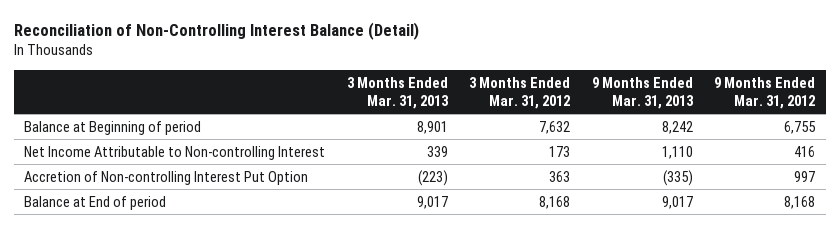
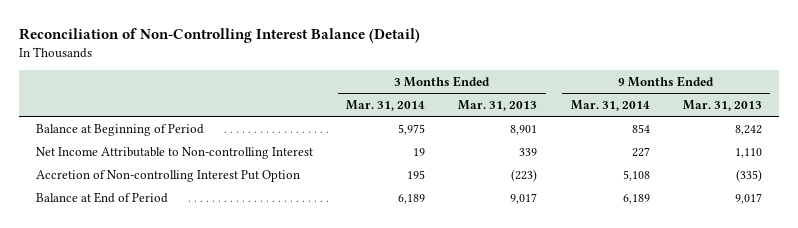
[469,76,571,109] 3 Months Ended Mar. 31, 2012 -> none
[714,76,816,109] 9 Months Ended Mar. 31, 2012 -> none
none -> [345,100,425,112] Mar. 31, 2014
none -> [570,100,650,112] Mar. 31, 2014
[24,120,202,135] Balance at Beginning of period -> [35,123,204,136] Balance at Beginning of Period
[24,195,167,210] Balance at End of period -> [35,191,168,203] Balance at End of Period

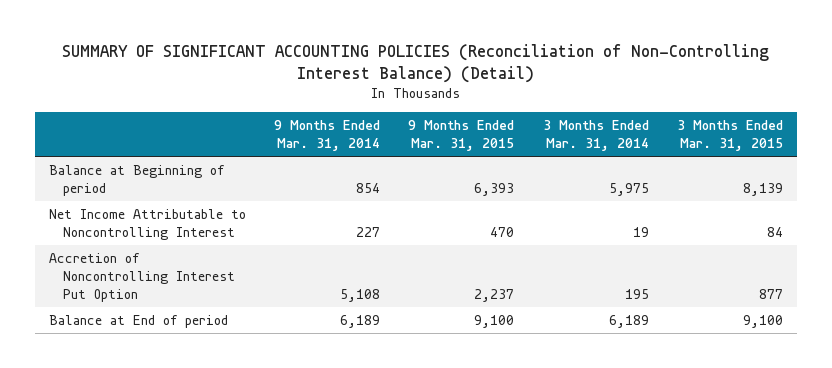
[18,28,420,44] Reconciliation of Non-Controlling Interest Balance (Detail) -> [61,43,769,83] SUMMARY OF SIGNIFICANT ACCOUNTING POLICIES (Reconciliation of Non-Controlling Interest Balance) (Detail)
[458,100,538,112] Mar. 31, 2013 -> none
[683,100,763,112] Mar. 31, 2013 -> none
none -> [408,120,515,152] 9 Months Ended Mar. 31, 2015
none -> [676,120,783,152] 3 Months Ended Mar. 31, 2015
[35,123,204,136] Balance at Beginning of Period -> [48,164,225,196] Balance at Beginning of period
[35,146,313,159] Net Income Attributable to Non-controlling Interest -> [48,208,246,240] Net Income Attributable to Noncontrolling Interest
[35,169,300,182] Accretion of Non-controlling Interest Put Option -> [48,252,235,302] Accretion of Noncontrolling Interest Put Option
[35,191,168,203] Balance at End of Period -> [48,314,228,328] Balance at End of period

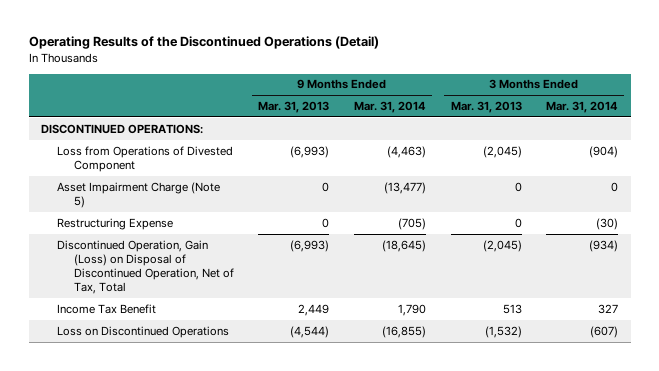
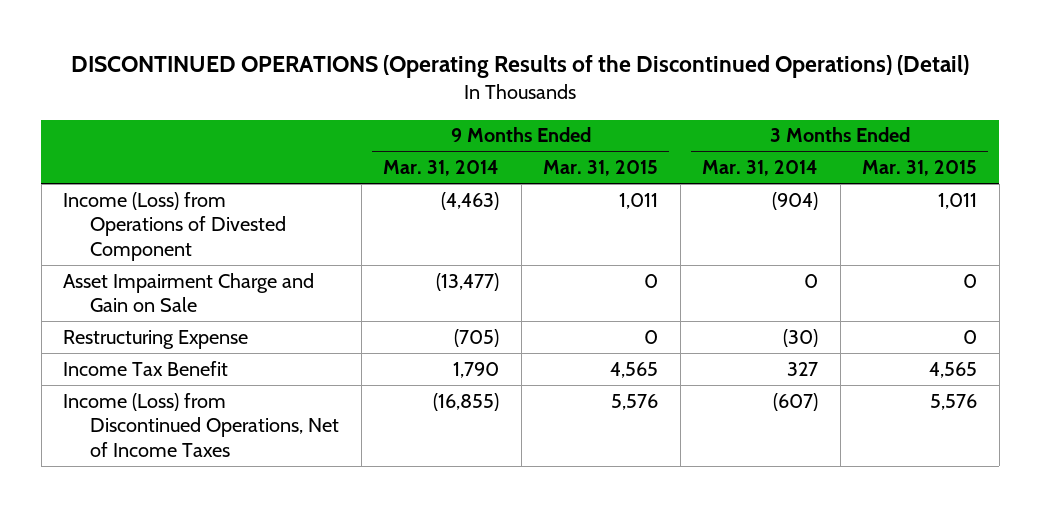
[28,36,379,50] Operating Results of the Discontinued Operations (Detail) -> [71,55,970,79] DISCONTINUED OPERATIONS (Operating Results of the Discontinued Operations) (Detail)
[258,101,330,114] Mar. 31, 2013 -> none
[450,101,522,114] Mar. 31, 2013 -> none
none -> [543,160,659,177] Mar. 31, 2015
none -> [862,160,978,177] Mar. 31, 2015
[40,123,203,134] DISCONTINUED OPERATIONS: -> none
[57,145,234,172] Loss from Operations of Divested Component -> [63,191,287,261] Income (Loss) from Operations of Divested Component
[57,181,221,208] Asset Impairment Charge (Note 5) -> [63,272,315,313] Asset Impairment Charge and Gain on Sale
[57,239,234,294] Discontinued Operation, Gain (Loss) on Disposal of Discontinued Operation, Net of Tax, Total -> none
[57,325,230,338] Loss on Discontinued Operations -> [63,392,340,457] Income (Loss) from Discontinued Operations, Net of Income Taxes

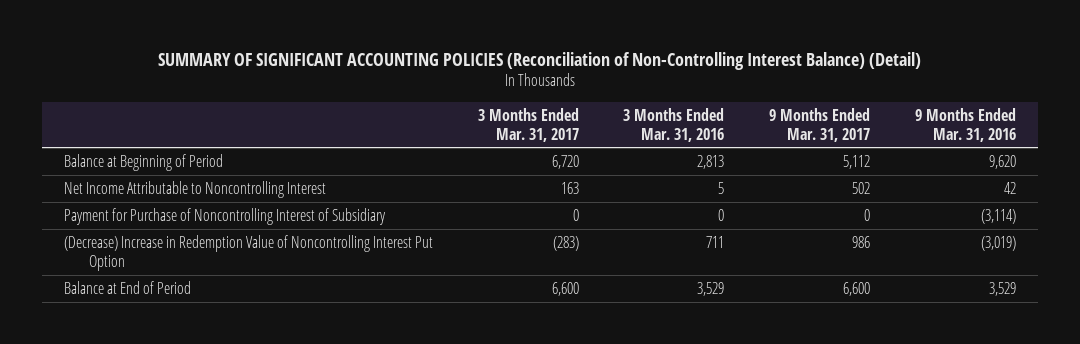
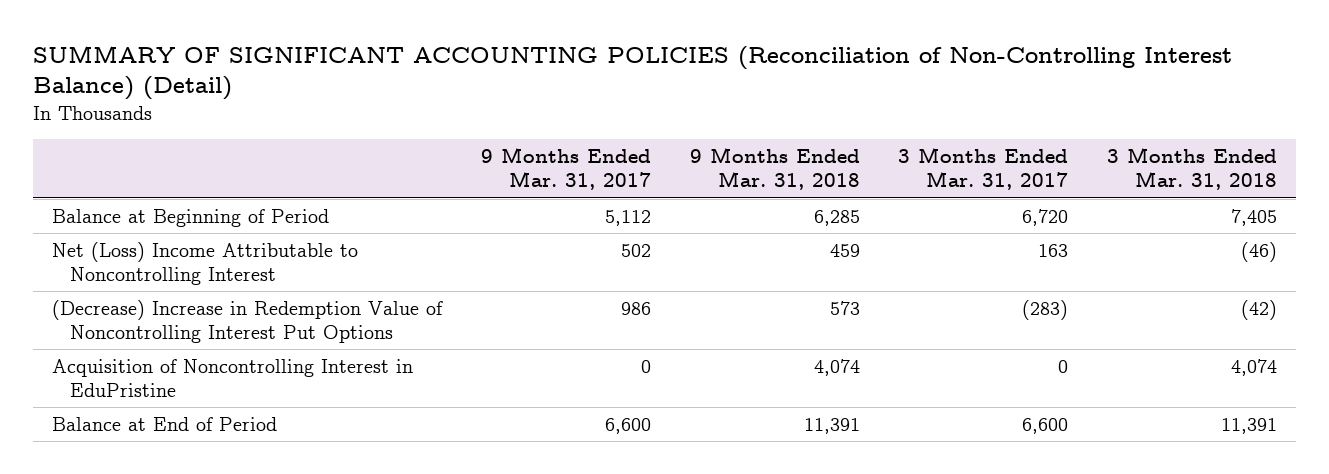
[623,107,725,142] 3 Months Ended Mar. 31, 2016 -> none
[914,107,1016,142] 9 Months Ended Mar. 31, 2016 -> none
none -> [689,147,860,191] 9 Months Ended Mar. 31, 2018
none -> [1107,147,1278,191] 3 Months Ended Mar. 31, 2018
[64,207,387,225] Payment for Purchase of Noncontrolling Interest of Subsidiary -> none
[64,180,327,198] Net Income Attributable to Noncontrolling Interest -> [52,241,359,285] Net (Loss) Income Attributable to Noncontrolling Interest
[64,234,434,271] (Decrease) Increase in Redemption Value of Noncontrolling Interest Put Option -> [52,299,444,343] (Decrease) Increase in Redemption Value of Noncontrolling Interest Put Options
none -> [52,358,414,397] Acquisition of Noncontrolling Interest in EduPristine

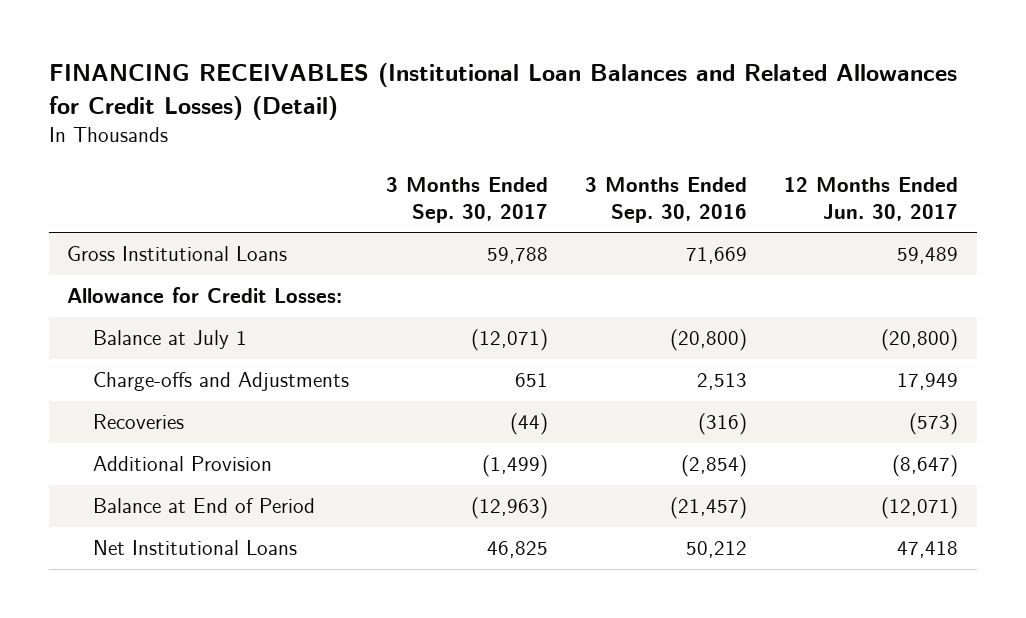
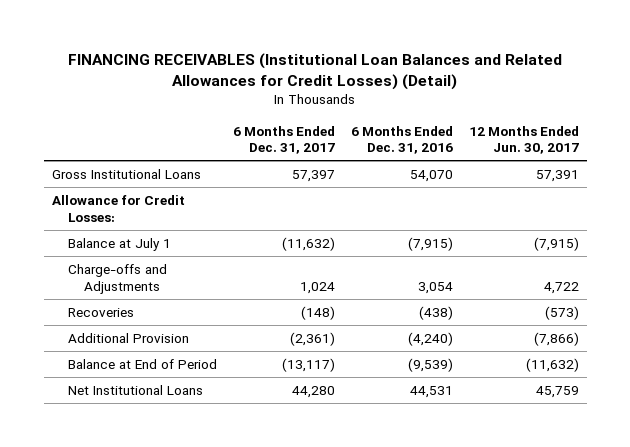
[386,176,549,223] 3 Months Ended Sep. 30, 2017 -> none
[585,176,748,223] 3 Months Ended Sep. 30, 2016 -> none
none -> [232,125,335,155] 6 Months Ended Dec. 31, 2017
none -> [350,125,453,155] 6 Months Ended Dec. 31, 2016
[897,247,959,265] 59,489 -> [535,169,579,182] 57,391
[881,329,959,352] (20,800) -> [533,236,579,251] (7,915)
[897,373,959,391] 17,949 -> [543,281,579,294] 4,722
[892,455,959,478] (8,647) -> [533,331,579,346] (7,866)
[881,497,959,520] (12,071) -> [525,357,579,372] (11,632)
[897,541,959,559] 47,418 -> [535,385,579,398] 45,759

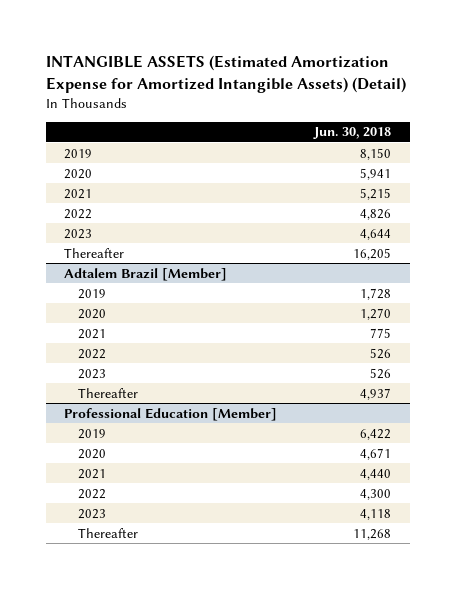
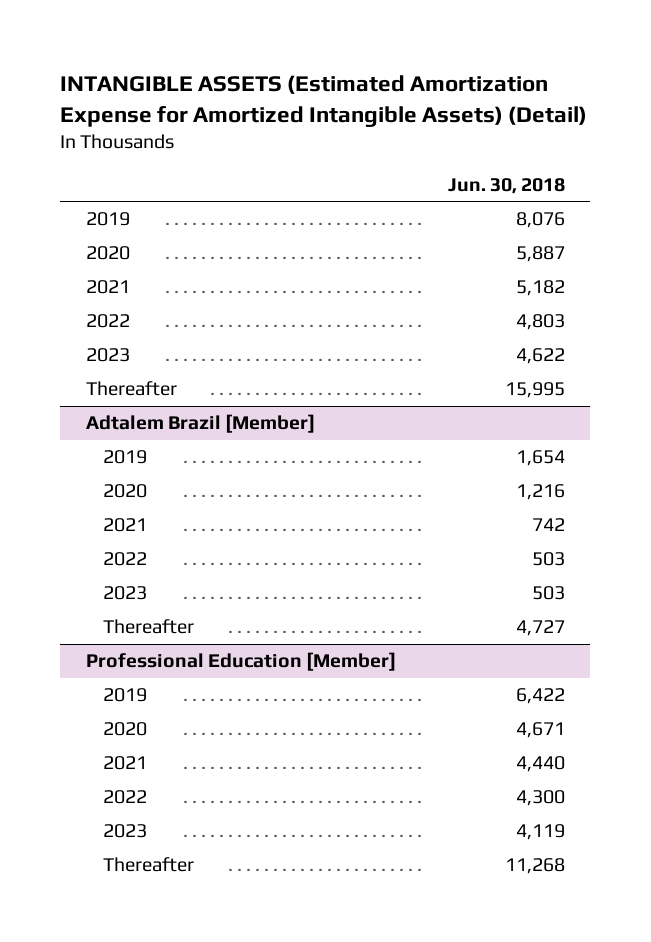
[360,147,392,160] 8,150 -> [515,212,565,229] 8,076
[360,167,392,180] 5,941 -> [515,246,565,263] 5,887
[360,187,392,200] 5,215 -> [515,280,565,297] 5,182
[360,208,392,220] 4,826 -> [515,314,565,331] 4,803
[360,228,392,240] 4,644 -> [515,348,565,365] 4,622
[353,247,392,260] 16,205 -> [504,382,565,399] 15,995
[360,287,392,300] 1,728 -> [515,450,565,467] 1,654
[360,307,392,320] 1,270 -> [515,484,565,501] 1,216
[370,327,392,338] 775 -> [531,518,565,532] 742
[370,347,392,359] 526 -> [531,552,565,567] 503
[370,367,392,379] 526 -> [531,586,565,601] 503
[360,387,392,400] 4,937 -> [515,620,565,637] 4,727
[360,508,392,520] 4,118 -> [515,824,565,841] 4,119

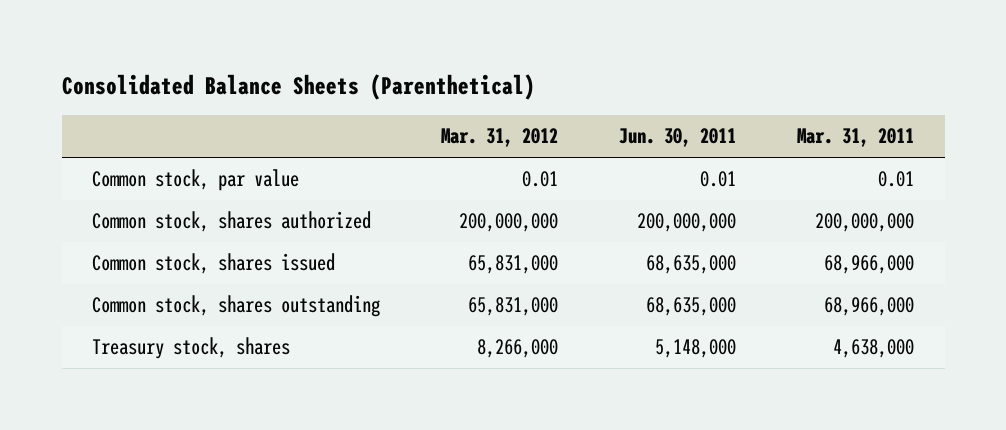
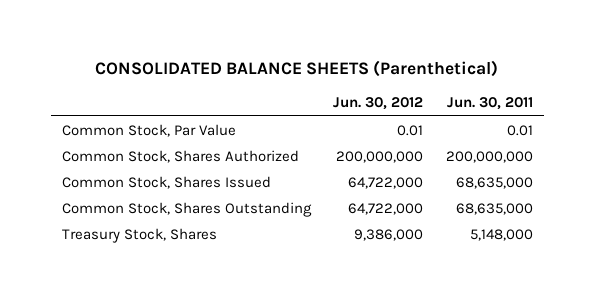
[61,73,535,100] Consolidated Balance Sheets (Parenthetical) -> [95,60,499,78] CONSOLIDATED BALANCE SHEETS (Parenthetical)
[441,128,559,148] Mar. 31, 2012 -> none
[797,128,915,148] Mar. 31, 2011 -> none
none -> [333,97,424,111] Jun. 30, 2012
[92,169,300,192] Common stock, par value -> [62,123,237,137] Common Stock, Par Value
[92,211,372,233] Common stock, shares authorized -> [62,149,300,163] Common Stock, Shares Authorized
[92,253,336,275] Common stock, shares issued -> [62,175,272,189] Common Stock, Shares Issued
[92,295,381,318] Common stock, shares outstanding -> [62,201,313,217] Common Stock, Shares Outstanding
[92,337,291,360] Treasury stock, shares -> [62,227,218,243] Treasury Stock, Shares

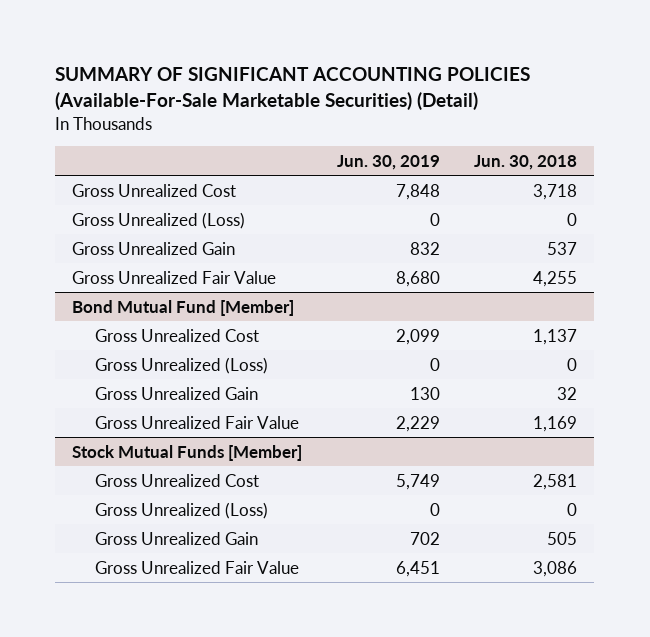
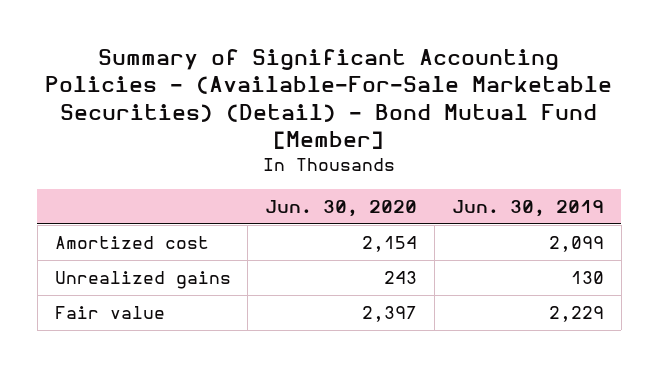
[55,67,531,110] SUMMARY OF SIGNIFICANT ACCOUNTING POLICIES (Available-For-Sale Marketable Securities) (Detail) -> [45,48,613,150] Summary of Significant Accounting Policies - (Available-For-Sale Marketable Securities) (Detail) - Bond Mutual Fund [Member]
[474,154,578,170] Jun. 30, 2018 -> none
none -> [265,200,418,218] Jun. 30, 2020
[72,241,236,255] Gross Unrealized Gain -> none
[72,299,295,316] Bond Mutual Fund [Member] -> none
[94,328,259,342] Gross Unrealized Cost -> none
[94,356,268,374] Gross Unrealized (Loss) -> none
[94,386,258,400] Gross Unrealized Gain -> none
[94,415,299,429] Gross Unrealized Fair Value -> none
[72,444,303,461] Stock Mutual Funds [Member] -> none
[94,473,259,487] Gross Unrealized Cost -> none
[94,501,268,519] Gross Unrealized (Loss) -> none
[94,531,258,545] Gross Unrealized Gain -> none
[94,560,299,574] Gross Unrealized Fair Value -> none
[72,183,237,197] Gross Unrealized Cost -> [54,236,209,250] Amortized cost
[395,183,440,200] 7,848 -> [549,236,605,253] 2,099
[72,211,246,229] Gross Unrealized (Loss) -> [54,271,231,290] Unrealized gains
[429,212,440,226] 0 -> [571,271,605,285] 130
[72,270,277,284] Gross Unrealized Fair Value -> [54,306,165,320] Fair value
[395,270,440,287] 8,680 -> [549,306,605,323] 2,229

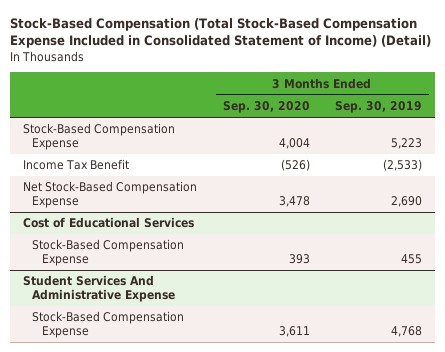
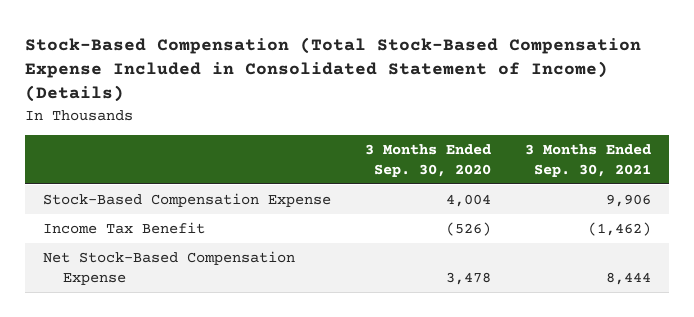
[9,17,431,49] Stock-Based Compensation (Total Stock-Based Compensation Expense Included in Consolidated Statement of Income) (Detail) -> [25,36,642,103] Stock-Based Compensation (Total Stock-Based Compensation Expense Included in Consolidated Statement of Income) (Details)
[335,100,423,113] Sep. 30, 2019 -> none
none -> [525,144,652,177] 3 Months Ended Sep. 30, 2021
[22,217,194,229] Cost of Educational Services -> none
[32,239,185,266] Stock-Based Compensation Expense -> none
[22,275,176,302] Student Services And Administrative Expense -> none
[32,311,185,338] Stock-Based Compensation Expense -> none

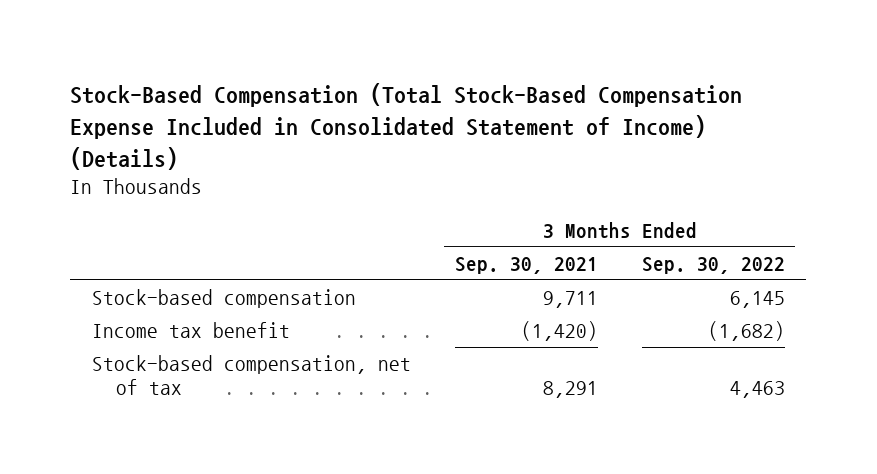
[364,144,491,177] 3 Months Ended Sep. 30, 2020 -> none
none -> [641,256,785,274] Sep. 30, 2022
[42,193,331,208] Stock-Based Compensation Expense -> [92,289,357,309] Stock-based compensation
[606,194,652,208] 9,906 -> [542,291,598,309] 9,711
[42,222,205,235] Income Tax Benefit -> [92,322,291,339] Income tax benefit
[588,222,652,237] (1,462) -> [520,321,598,342] (1,420)
[42,251,295,285] Net Stock-Based Compensation Expense -> [92,355,412,395] Stock-based compensation, net of tax
[606,271,652,285] 8,444 -> [542,380,598,398] 8,291

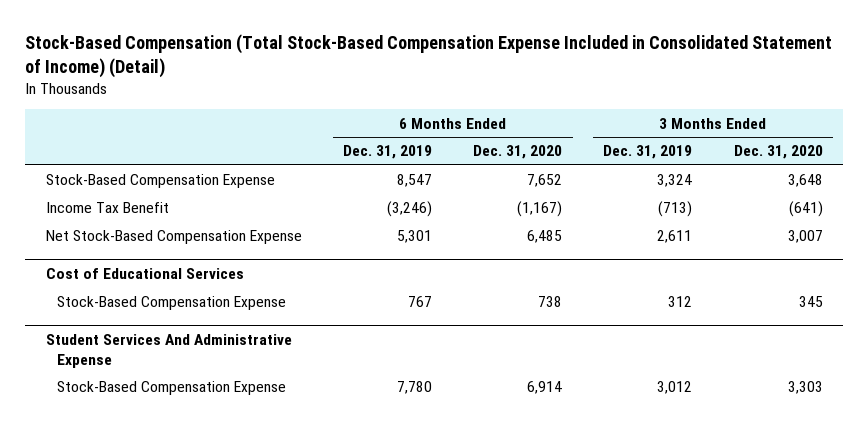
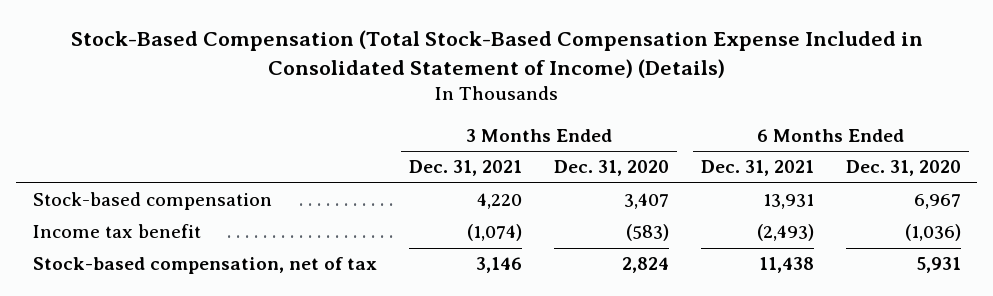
[25,34,833,79] Stock-Based Compensation (Total Stock-Based Compensation Expense Included in Consolidated Statement of Income) (Detail) -> [70,29,923,78] Stock-Based Compensation (Total Stock-Based Compensation Expense Included in Consolidated Statement of Income) (Details)
[342,145,432,160] Dec. 31, 2019 -> none
[603,145,693,160] Dec. 31, 2019 -> none
none -> [408,160,522,177] Dec. 31, 2021
none -> [700,160,814,177] Dec. 31, 2021
[45,268,244,280] Cost of Educational Services -> none
[57,296,287,311] Stock-Based Compensation Expense -> none
[45,334,292,369] Student Services And Administrative Expense -> none
[57,381,287,396] Stock-Based Compensation Expense -> none
[45,174,275,189] Stock-Based Compensation Expense -> [32,192,272,211] Stock-based compensation
[527,174,563,188] 7,652 -> [913,194,961,210] 6,967
[787,174,823,188] 3,648 -> [623,193,669,210] 3,407
[45,202,169,214] Income Tax Benefit -> [32,224,201,239] Income tax benefit
[517,201,563,218] (1,167) -> [904,224,961,242] (1,036)
[788,201,823,218] (641) -> [625,224,669,242] (583)
[45,230,302,245] Net Stock-Based Compensation Expense -> [32,257,377,275] Stock-based compensation, net of tax
[527,230,563,244] 6,485 -> [915,257,961,274] 5,931
[787,230,823,244] 3,007 -> [621,257,669,274] 2,824

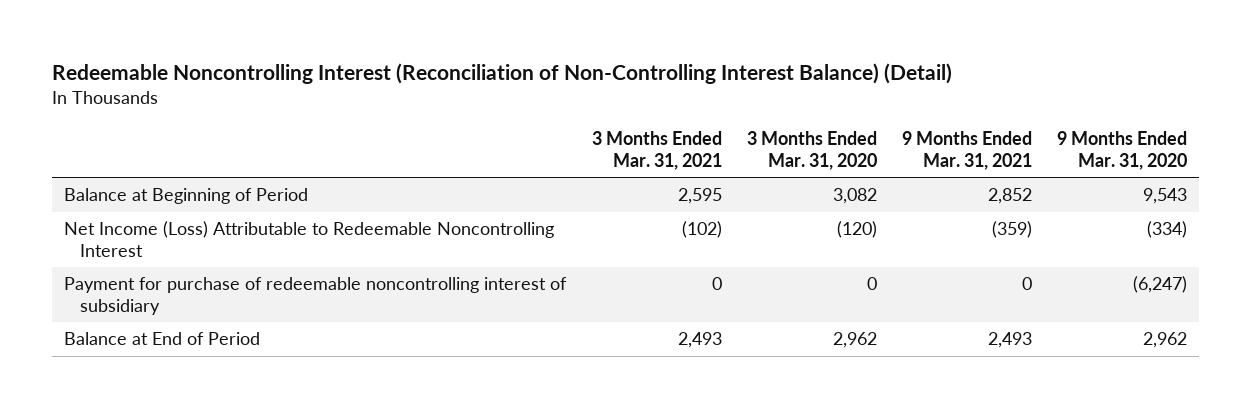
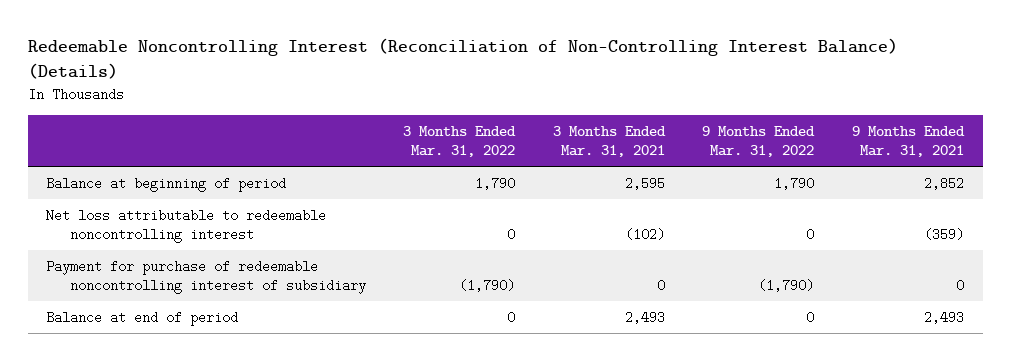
[51,62,952,84] Redeemable Noncontrolling Interest (Reconciliation of Non-Controlling Interest Balance) (Detail) -> [27,38,898,80] Redeemable Noncontrolling Interest (Reconciliation of Non-Controlling Interest Balance) (Details)
[746,131,877,170] 3 Months Ended Mar. 31, 2020 -> none
[1056,131,1187,170] 9 Months Ended Mar. 31, 2020 -> none
none -> [403,125,517,158] 3 Months Ended Mar. 31, 2022
none -> [702,125,816,158] 9 Months Ended Mar. 31, 2022
[64,188,309,205] Balance at Beginning of Period -> [46,176,287,192] Balance at beginning of period
[64,221,555,257] Net Income (Loss) Attributable to Redeemable Noncontrolling Interest -> [46,208,327,244] Net loss attributable to redeemable noncontrolling interest
[64,332,261,346] Balance at End of Period -> [46,310,239,326] Balance at end of period

